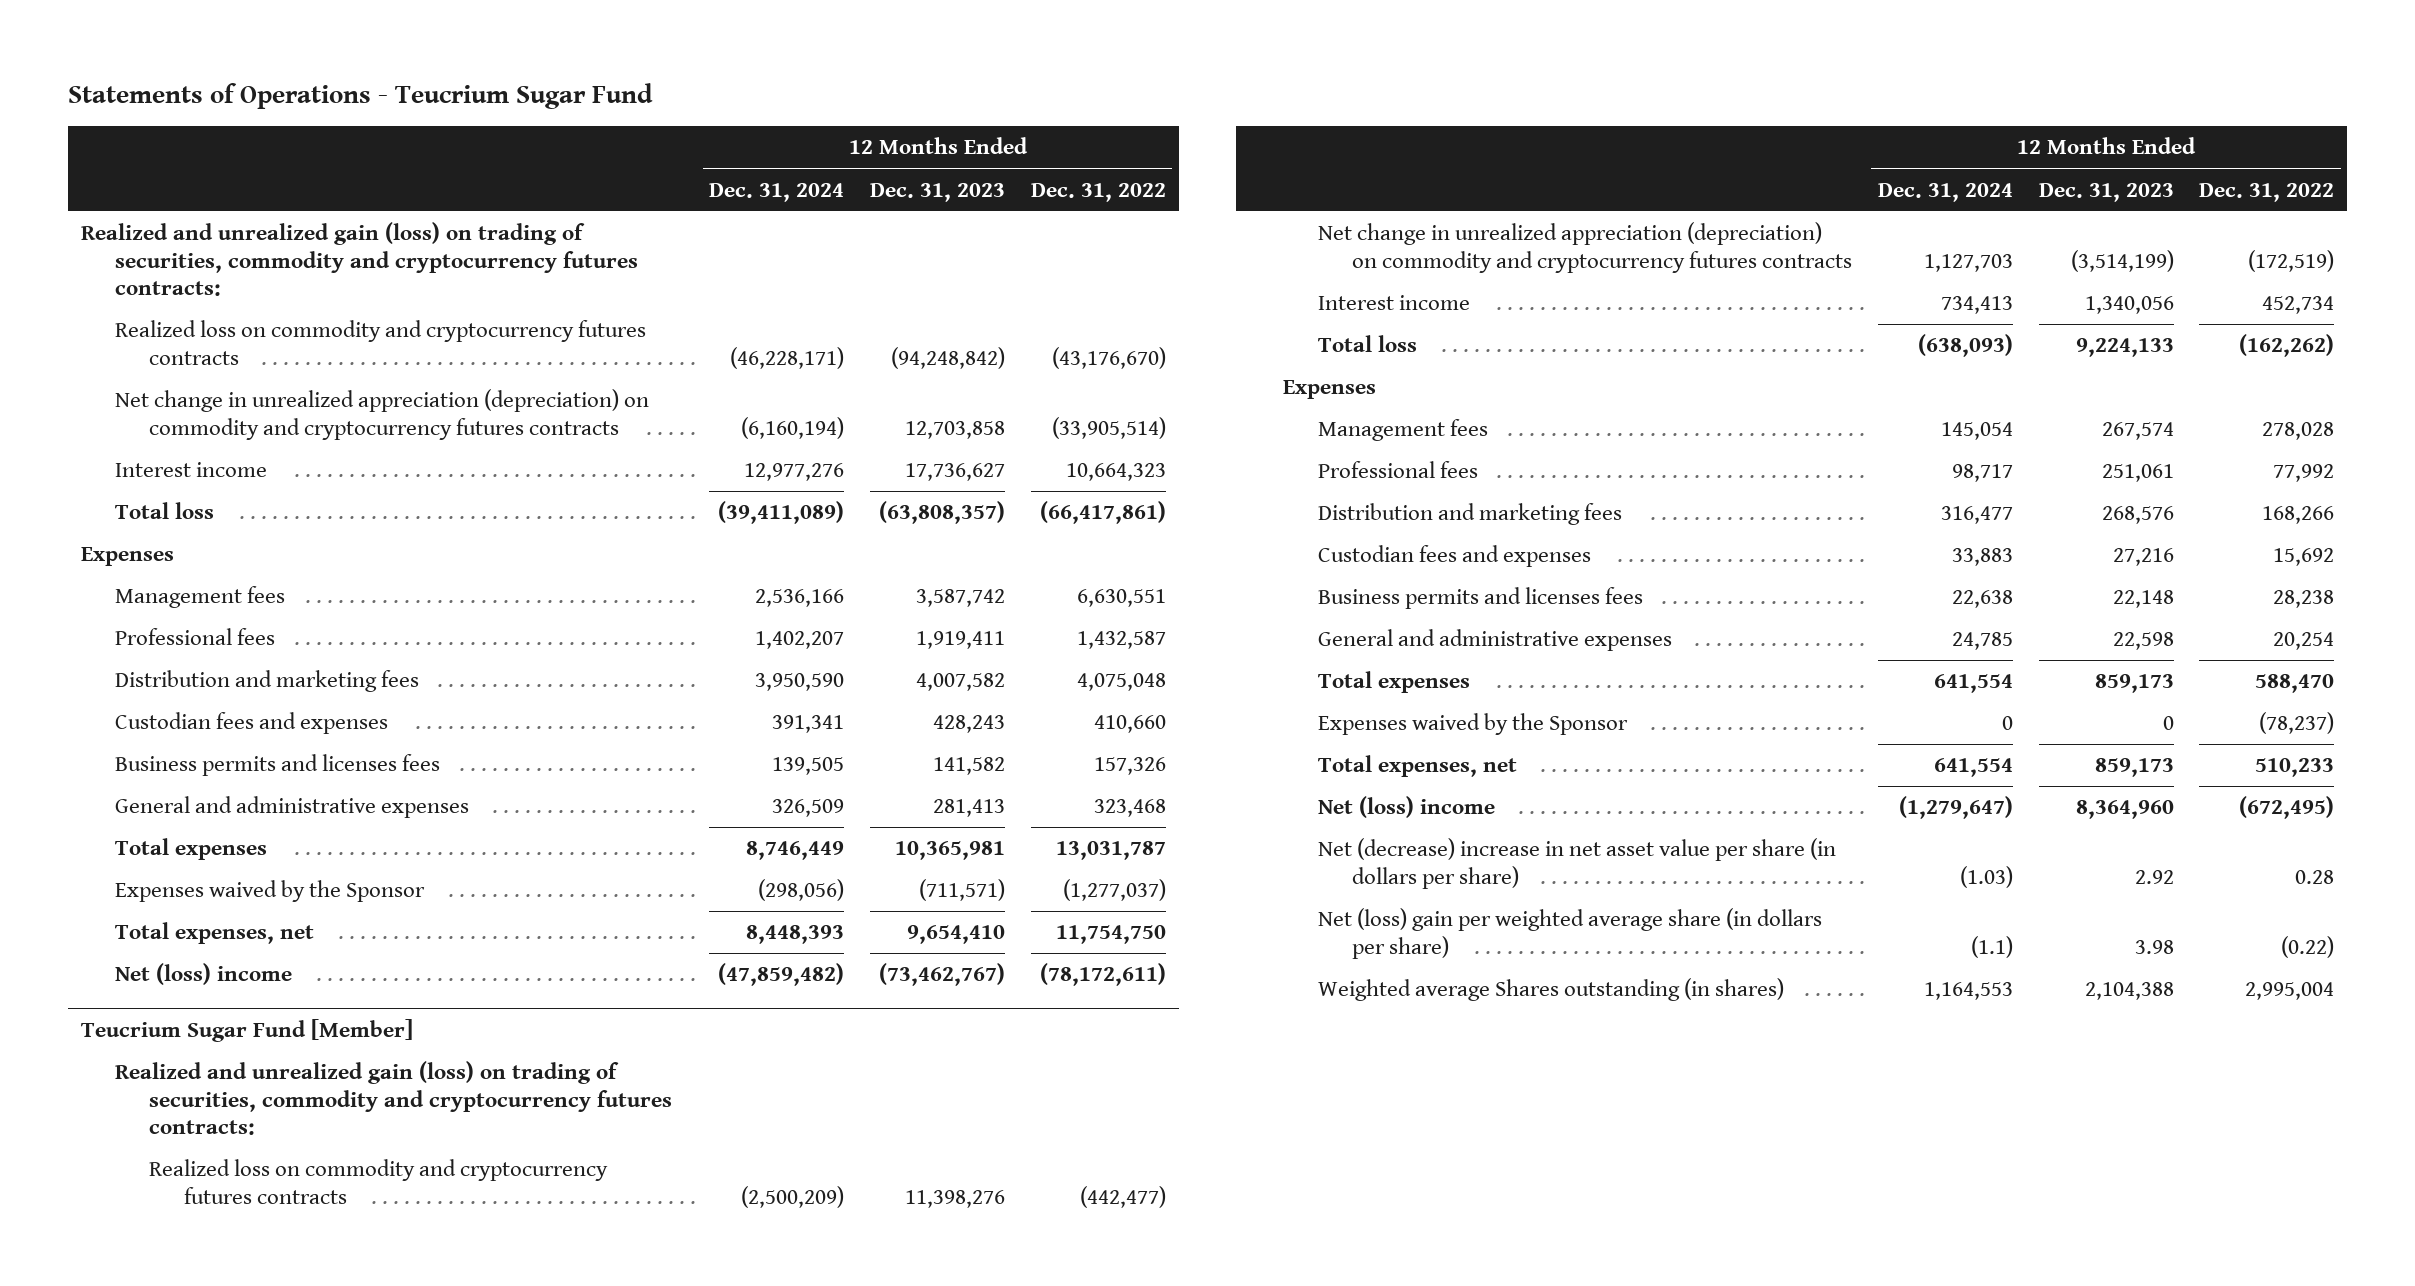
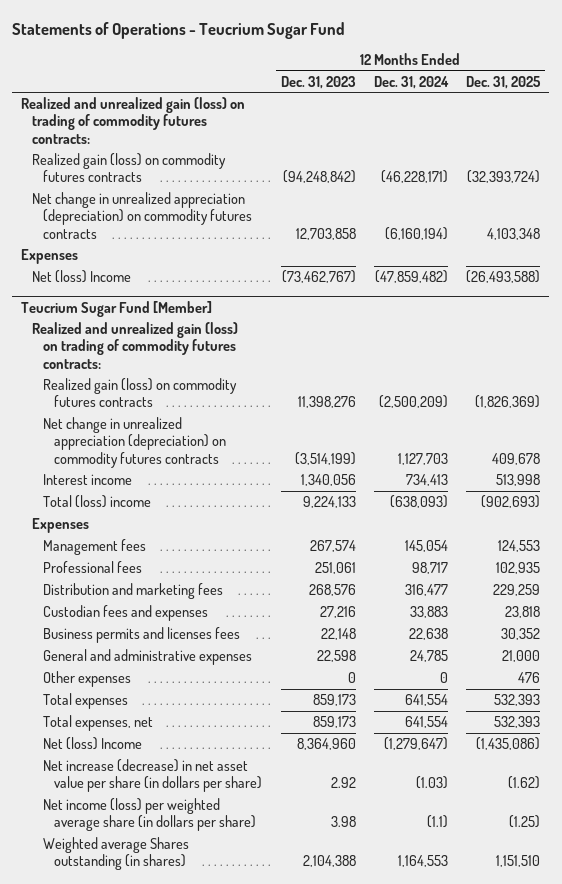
[1030,182,1166,202] Dec. 31, 2022 -> none
none -> [466,75,542,89] Dec. 31, 2025
[114,462,267,478] Interest income -> none
[114,502,214,520] Total loss -> none
[80,222,638,297] Realized and unrealized gain (loss) on trading of securities, commodity and cryptocurrency futures contracts: -> [21,97,246,144] Realized and unrealized gain (loss) on trading of commodity futures contracts:
[114,320,646,365] Realized loss on commodity and cryptocurrency futures contracts -> [32,153,227,183] Realized gain (loss) on commodity futures contracts
[114,389,649,440] Net change in unrealized appreciation (depreciation) on commodity and cryptocurrency futures contracts -> [32,192,253,239] Net change in unrealized appreciation (depreciation) on commodity futures contracts
[114,586,285,609] Management fees -> none
[114,628,275,646] Professional fees -> none
[114,670,419,693] Distribution and marketing fees -> none
[114,712,388,735] Custodian fees and expenses -> none
[114,754,440,777] Business permits and licenses fees -> none
[114,796,469,819] General and administrative expenses -> none
[114,838,267,861] Total expenses -> none
[114,880,425,903] Expenses waived by the Sponsor -> none
[114,922,314,945] Total expenses, net -> none
[114,963,292,986] Net (loss) income -> [32,270,132,284] Net (loss) Income
[114,1061,673,1136] Realized and unrealized gain (loss) on trading of securities, commodity and cryptocurrency futures contracts: -> [32,322,239,369] Realized and unrealized gain (loss) on trading of commodity futures contracts:
[149,1159,609,1204] Realized loss on commodity and cryptocurrency futures contracts -> [43,378,238,408] Realized gain (loss) on commodity futures contracts
[1317,222,1852,273] Net change in unrealized appreciation (depreciation) on commodity and cryptocurrency futures contracts -> [43,417,227,468] Net change in unrealized appreciation (depreciation) on commodity futures contracts
[1317,335,1417,353] Total loss -> [43,495,152,509] Total (loss) income
none -> [43,671,132,688] Other expenses
[1317,713,1628,736] Expenses waived by the Sponsor -> none
[1317,796,1495,819] Net (loss) income -> [43,737,143,751] Net (loss) Income
[1317,838,1836,889] Net (decrease) increase in net asset value per share (in dollars per share) -> [43,759,263,793] Net increase (decrease) in net asset value per share (in dollars per share)
[1317,908,1822,959] Net (loss) gain per weighted average share (in dollars per share) -> [43,798,257,832] Net income (loss) per weighted average share (in dollars per share)

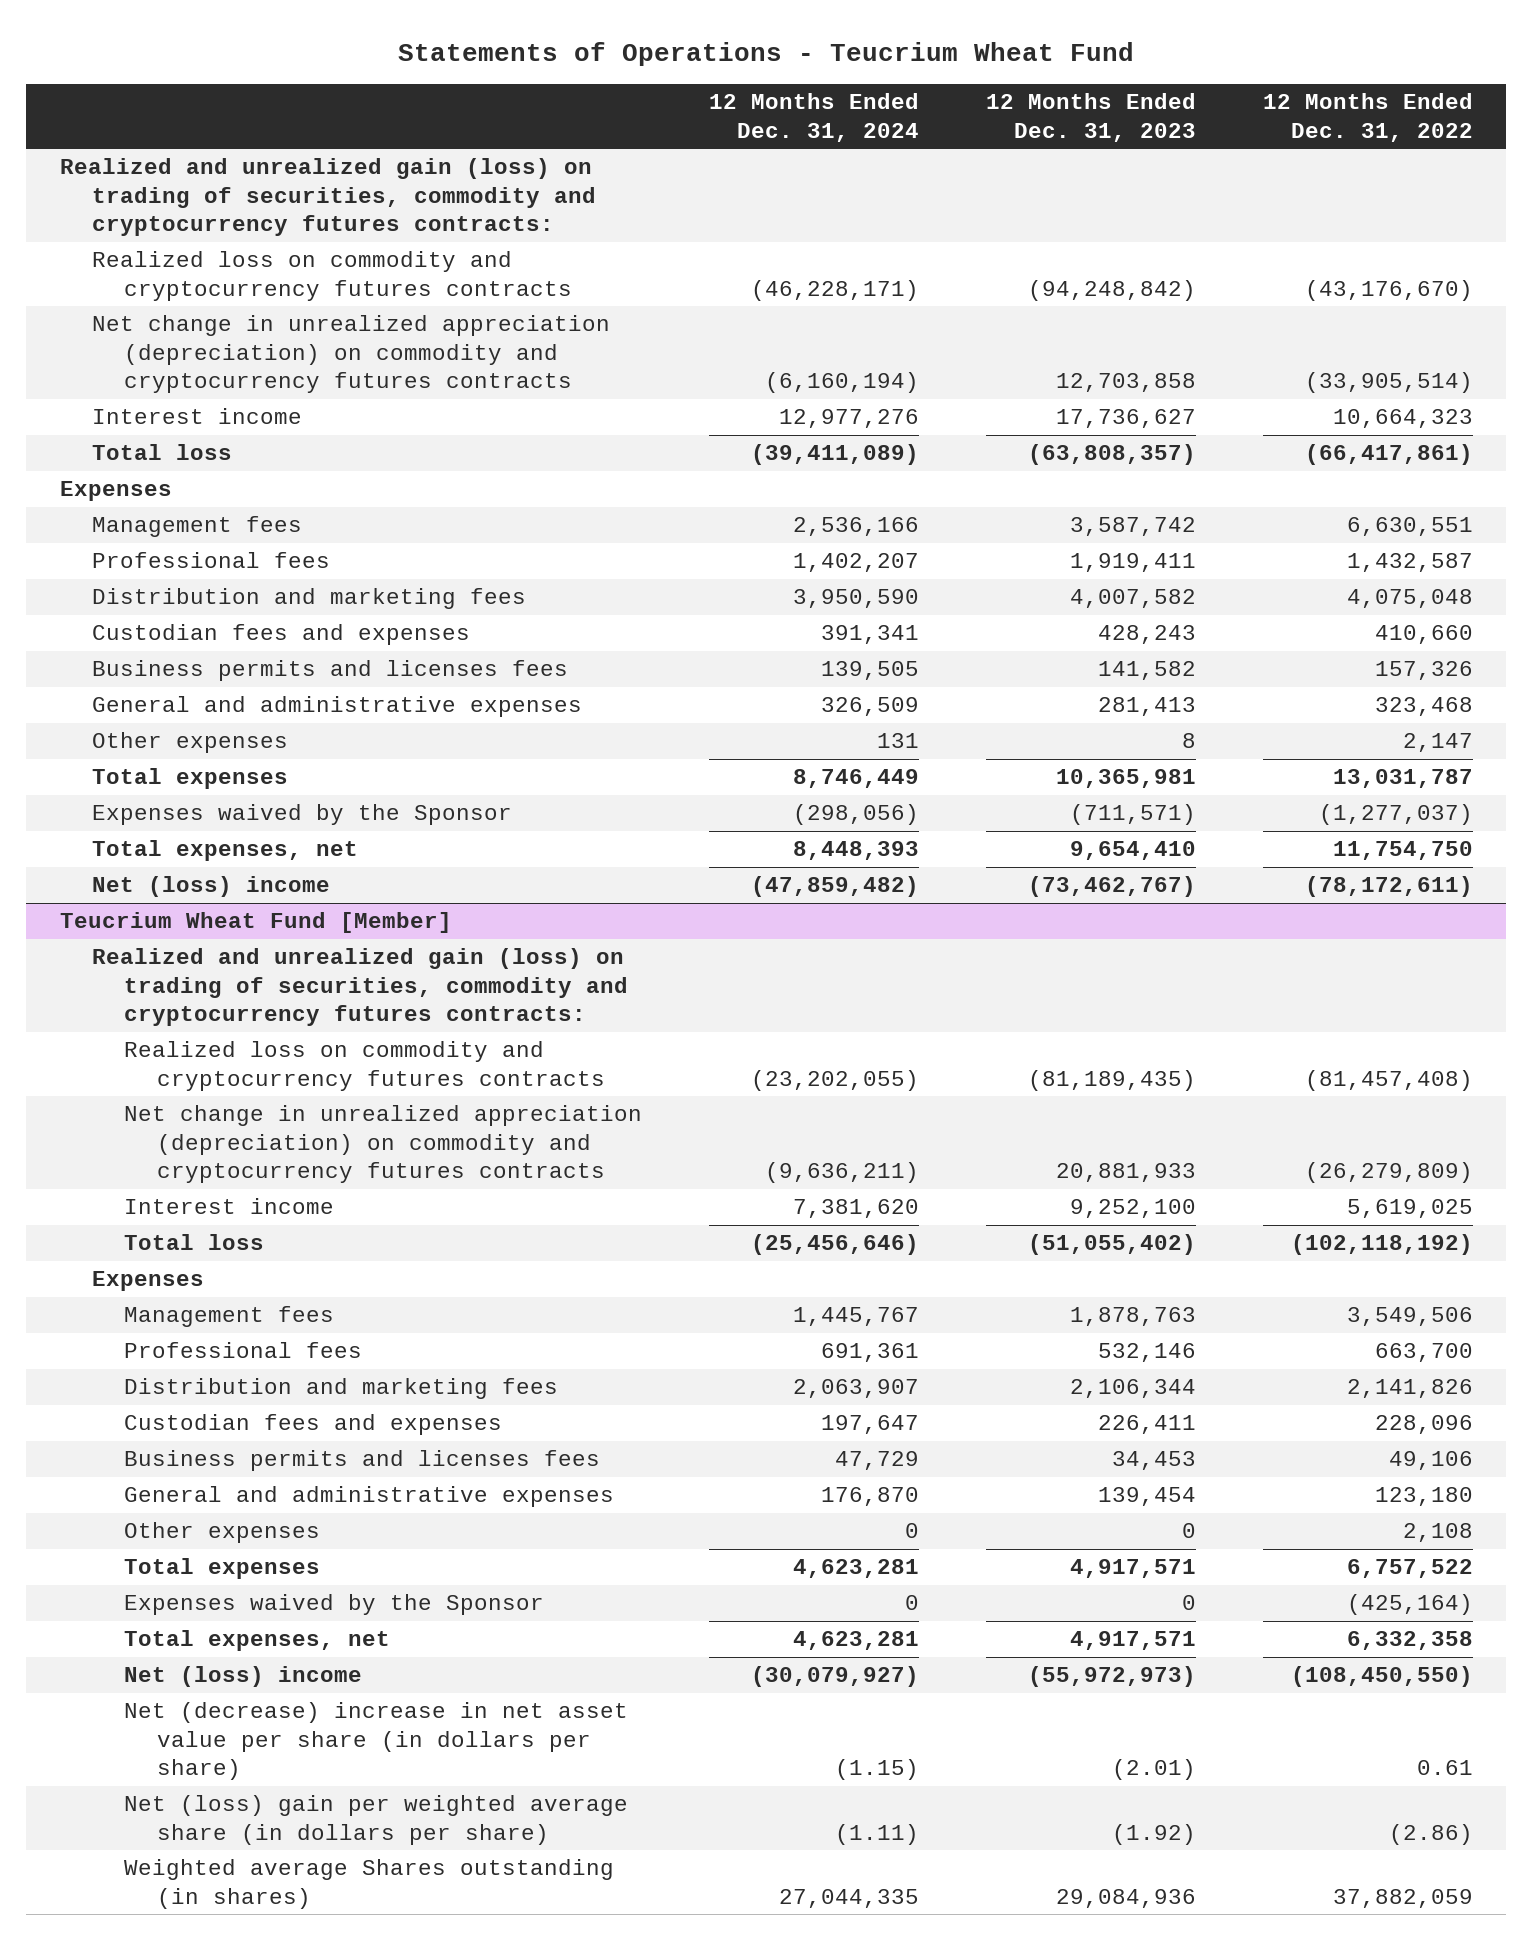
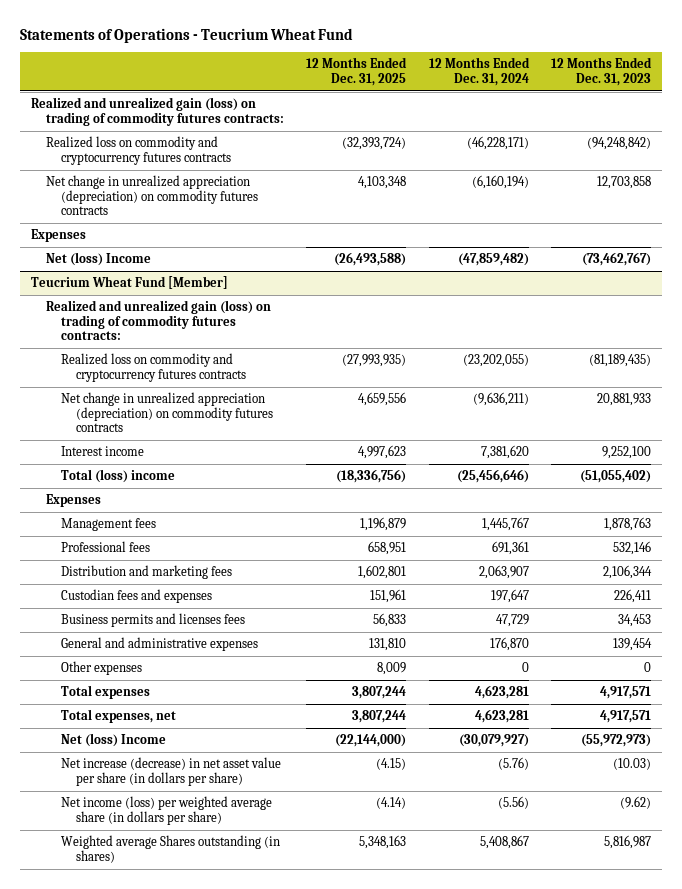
[1262,93,1473,142] 12 Months Ended Dec. 31, 2022 -> none
none -> [306,57,408,86] 12 Months Ended Dec. 31, 2025
[59,158,597,236] Realized and unrealized gain (loss) on trading of securities, commodity and cryptocurrency futures contracts: -> [31,97,285,126] Realized and unrealized gain (loss) on trading of commodity futures contracts:
[92,408,303,425] Interest income -> none
[92,444,233,461] Total loss -> none
[92,315,611,393] Net change in unrealized appreciation (depreciation) on commodity and cryptocurrency futures contracts -> [46,175,258,216] Net change in unrealized appreciation (depreciation) on commodity futures contracts
[92,516,303,538] Management fees -> none
[92,552,331,569] Professional fees -> none
[92,588,527,610] Distribution and marketing fees -> none
[92,624,471,646] Custodian fees and expenses -> none
[92,660,569,682] Business permits and licenses fees -> none
[92,696,583,718] General and administrative expenses -> none
[92,732,289,754] Other expenses -> none
[92,768,289,790] Total expenses -> none
[92,804,513,826] Expenses waived by the Sponsor -> none
[92,840,359,862] Total expenses, net -> none
[92,876,331,898] Net (loss) income -> [46,252,152,267] Net (loss) Income
[92,948,629,1026] Realized and unrealized gain (loss) on trading of securities, commodity and cryptocurrency futures contracts: -> [46,300,272,341] Realized and unrealized gain (loss) on trading of commodity futures contracts:
[124,1105,643,1183] Net change in unrealized appreciation (depreciation) on commodity and cryptocurrency futures contracts -> [60,392,273,433] Net change in unrealized appreciation (depreciation) on commodity futures contracts
[124,1234,265,1251] Total loss -> [60,469,175,484] Total (loss) income
[124,1594,545,1616] Expenses waived by the Sponsor -> none
[124,1666,363,1688] Net (loss) income -> [60,733,166,748] Net (loss) Income
[124,1702,629,1780] Net (decrease) increase in net asset value per share (in dollars per share) -> [60,757,281,786] Net increase (decrease) in net asset value per share (in dollars per share)
[835,1758,920,1780] (1.15) -> [497,757,529,771] (5.76)
[1112,1758,1197,1780] (2.01) -> [613,758,652,771] (10.03)
[124,1795,629,1845] Net (loss) gain per weighted average share (in dollars per share) -> [60,796,272,825] Net income (loss) per weighted average share (in dollars per share)
[835,1823,920,1845] (1.11) -> [497,796,529,810] (5.56)
[1112,1823,1197,1845] (1.92) -> [620,796,652,810] (9.62)
[779,1888,920,1908] 27,044,335 -> [479,835,529,850] 5,408,867
[1056,1888,1197,1908] 29,084,936 -> [604,835,652,850] 5,816,987

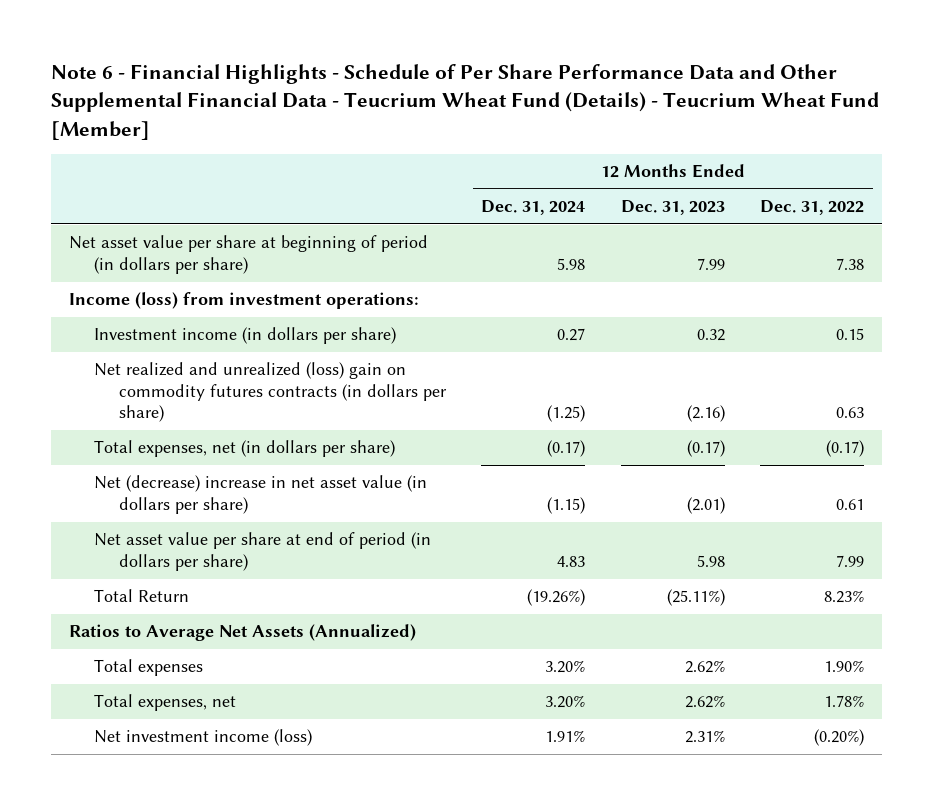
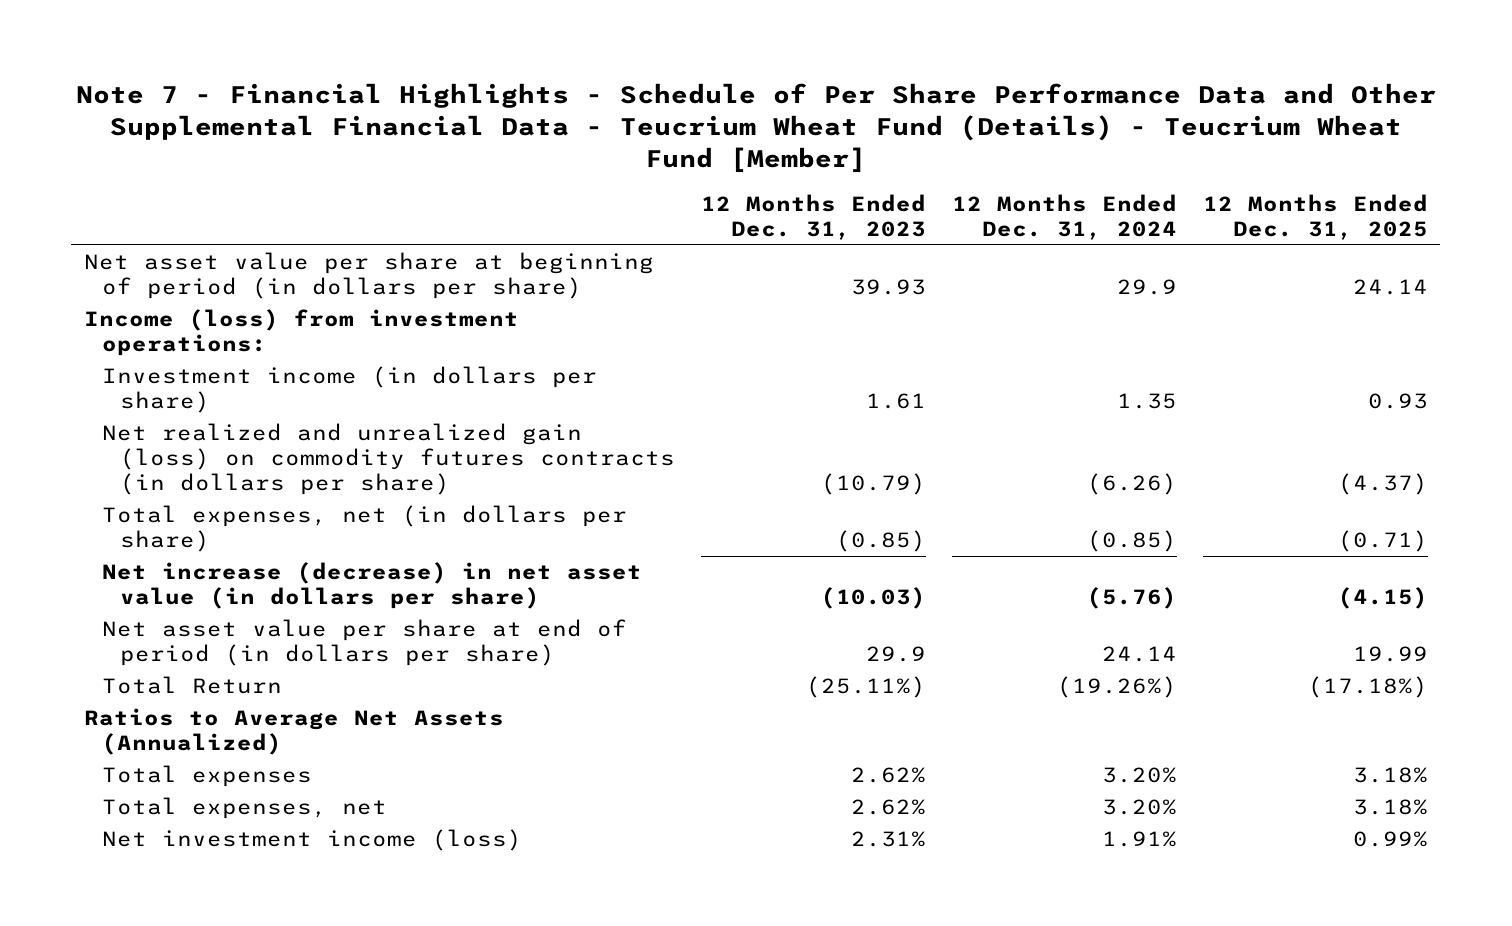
[51,64,880,140] Note 6 - Financial Highlights - Schedule of Per Share Performance Data and Other Supplemental Financial Data - Teucrium Wheat Fund (Details) - Teucrium Wheat Fund [Member] -> [75,83,1436,174] Note 7 - Financial Highlights - Schedule of Per Share Performance Data and Other Supplemental Financial Data - Teucrium Wheat Fund (Details) - Teucrium Wheat Fund [Member]
[760,200,865,216] Dec. 31, 2022 -> none
none -> [1202,194,1428,241] 12 Months Ended Dec. 31, 2025
[557,257,586,270] 5.98 -> [1116,279,1177,296] 29.9
[696,257,725,270] 7.99 -> [850,279,926,296] 39.93
[557,328,586,342] 0.27 -> [1116,393,1177,410] 1.35
[696,329,725,342] 0.32 -> [865,393,926,410] 1.61
[93,362,448,423] Net realized and unrealized (loss) gain on commodity futures contracts (in dollars per share) -> [102,423,675,495] Net realized and unrealized gain (loss) on commodity futures contracts (in dollars per share)
[547,405,586,423] (1.25) -> [1086,472,1177,495] (6.26)
[686,405,725,423] (2.16) -> [820,472,926,495] (10.79)
[547,440,586,458] (0.17) -> [1086,530,1177,553] (0.85)
[686,440,725,458] (0.17) -> [835,530,926,553] (0.85)
[93,475,427,514] Net (decrease) increase in net asset value (in dollars per share) -> [102,562,643,610] Net increase (decrease) in net asset value (in dollars per share)
[547,496,586,514] (1.15) -> [1086,587,1177,610] (5.76)
[686,496,725,514] (2.01) -> [820,587,926,610] (10.03)
[557,555,586,567] 4.83 -> [1101,646,1177,663] 24.14
[696,554,725,567] 5.98 -> [865,646,926,663] 29.9

